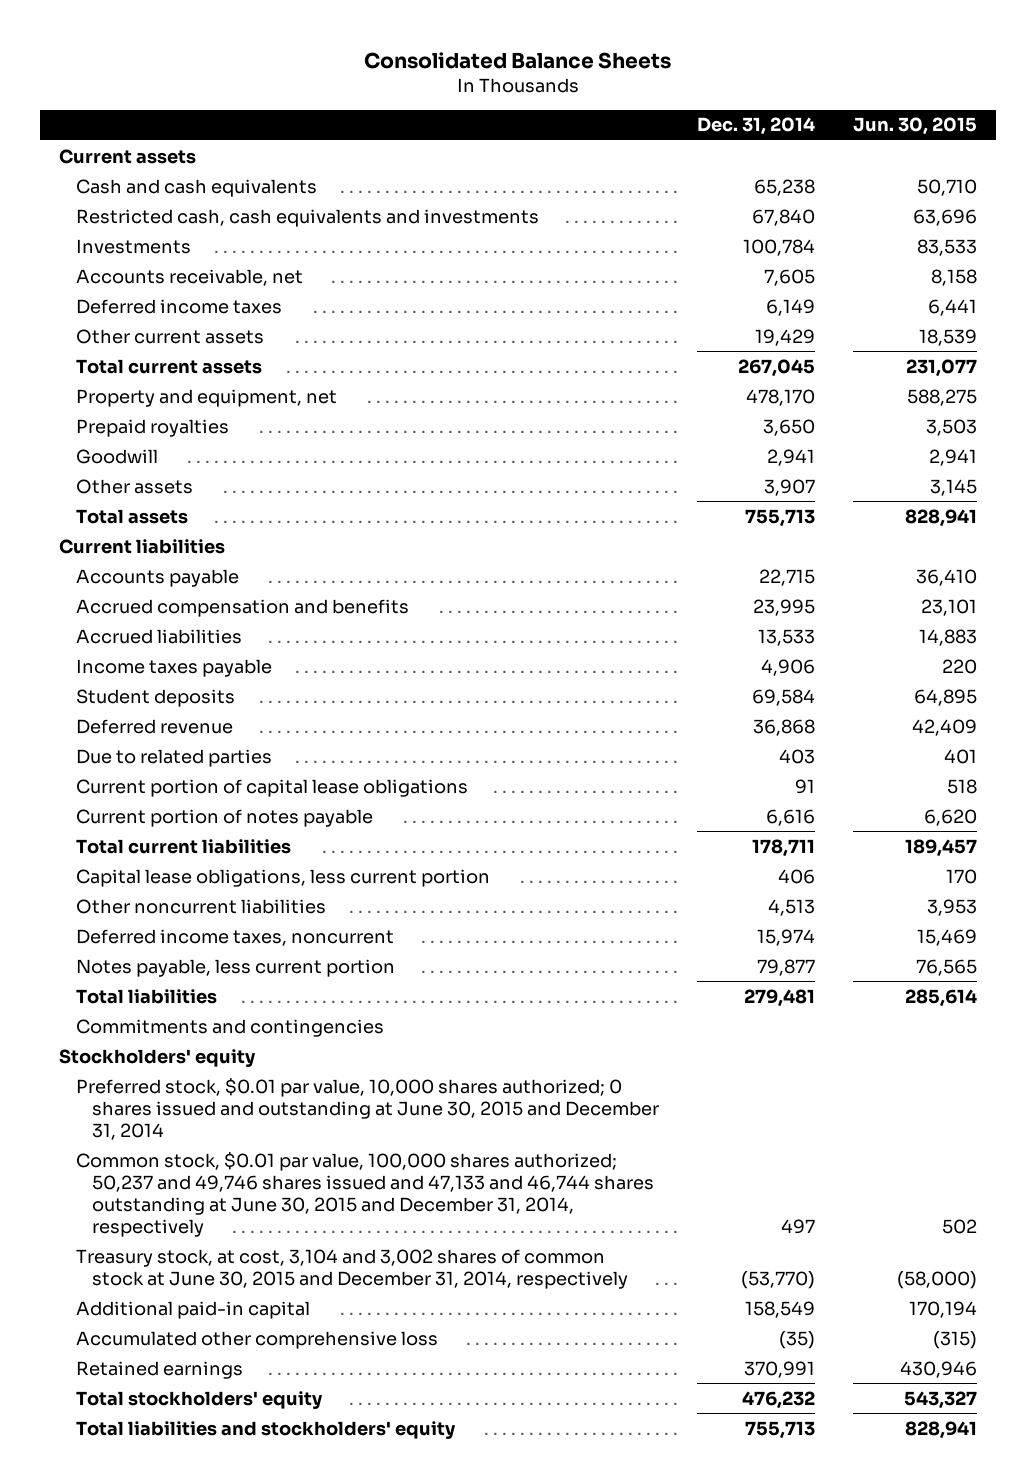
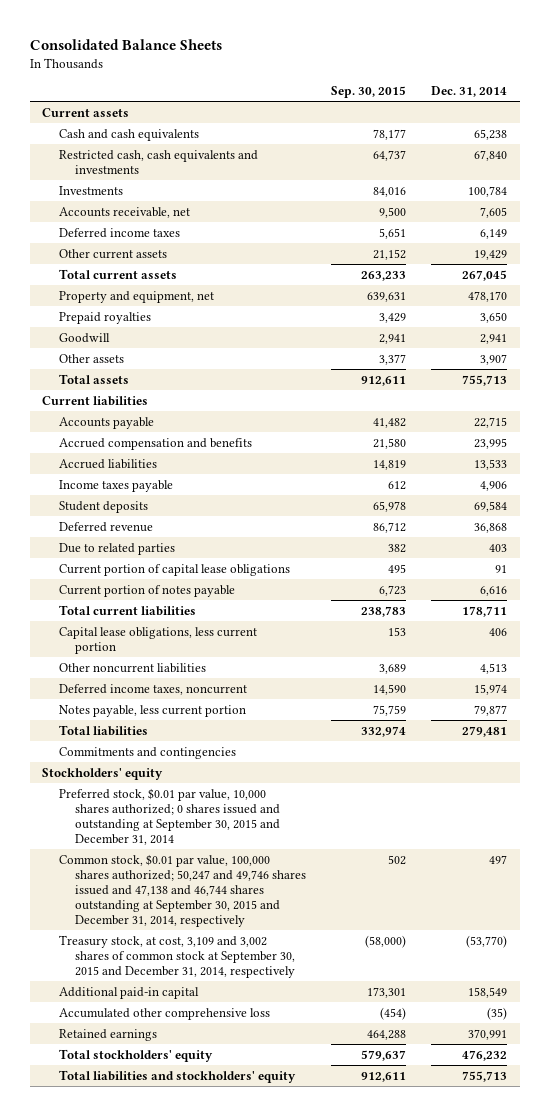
[852,117,977,136] Jun. 30, 2015 -> none
none -> [331,86,407,99] Sep. 30, 2015
[75,1077,660,1140] Preferred stock, $0.01 par value, 10,000 shares authorized; 0 shares issued and outstanding at June 30, 2015 and December 31, 2014 -> [58,787,280,846] Preferred stock, $0.01 par value, 10,000 shares authorized; 0 shares issued and outstanding at September 30, 2015 and December 31, 2014
[75,1151,655,1237] Common stock, $0.01 par value, 100,000 shares authorized; 50,237 and 49,746 shares issued and 47,133 and 46,744 shares outstanding at June 30, 2015 and December 31, 2014, respectively -> [58,853,306,928] Common stock, $0.01 par value, 100,000 shares authorized; 50,247 and 49,746 shares issued and 47,138 and 46,744 shares outstanding at September 30, 2015 and December 31, 2014, respectively
[75,1248,629,1289] Treasury stock, at cost, 3,104 and 3,002 shares of common stock at June 30, 2015 and December 31, 2014, respectively -> [58,934,295,978] Treasury stock, at cost, 3,109 and 3,002 shares of common stock at September 30, 2015 and December 31, 2014, respectively

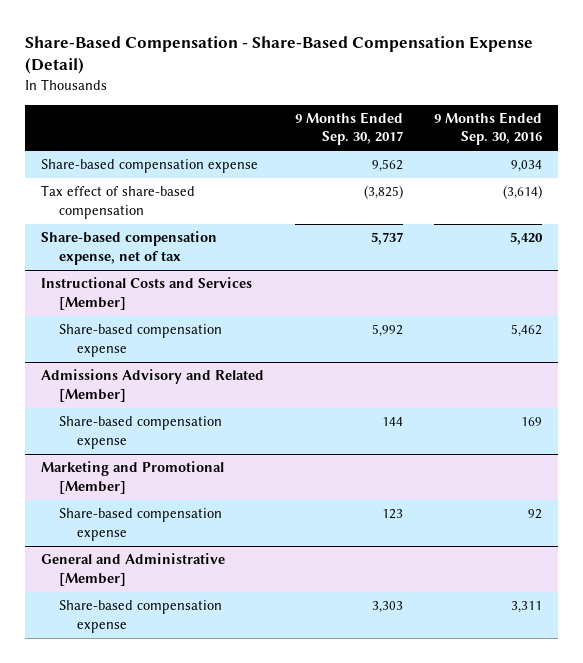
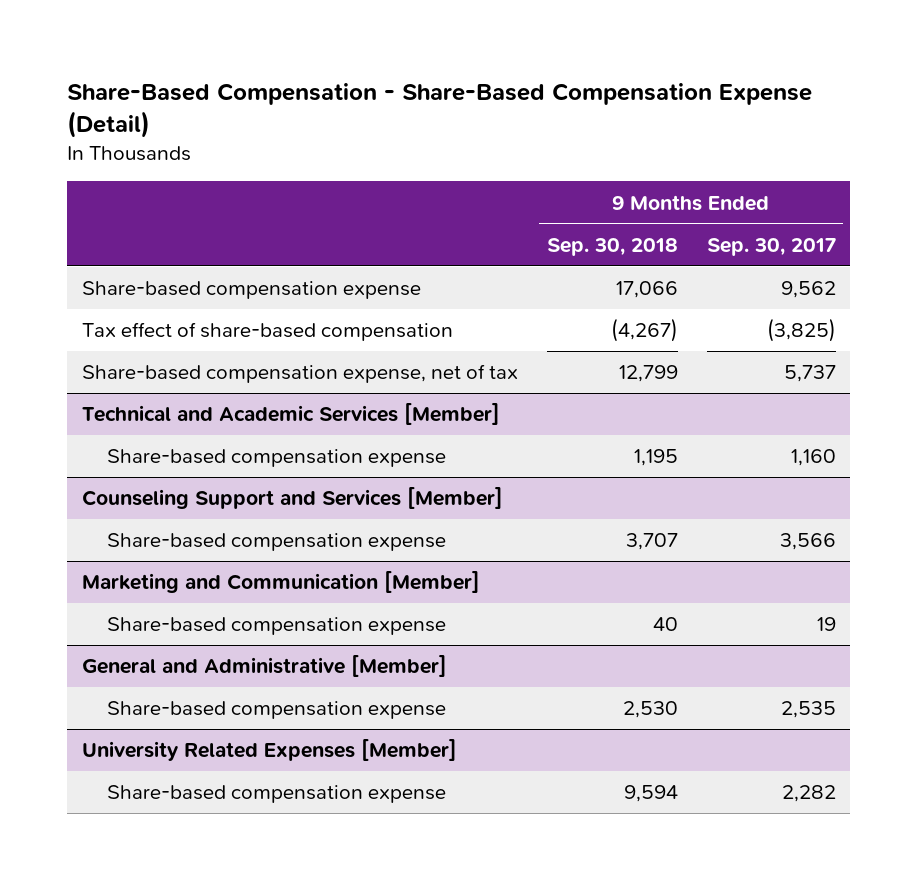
[434,111,543,146] 9 Months Ended Sep. 30, 2016 -> none
none -> [546,237,678,256] Sep. 30, 2018
[40,277,252,310] Instructional Costs and Services [Member] -> none
[40,369,264,402] Admissions Advisory and Related [Member] -> none
none -> [81,403,500,426] Technical and Academic Services [Member]
[372,324,404,338] 5,992 -> [790,449,836,467] 1,160
none -> [81,487,503,510] Counseling Support and Services [Member]
[382,417,404,427] 144 -> [779,533,836,551] 3,566
[40,461,224,494] Marketing and Promotional [Member] -> [81,571,480,594] Marketing and Communication [Member]
[382,509,404,520] 123 -> [816,617,836,632] 19
[372,601,404,614] 3,303 -> [780,701,836,719] 2,535
none -> [81,739,457,762] University Related Expenses [Member]
none -> [106,785,446,804] Share-based compensation expense

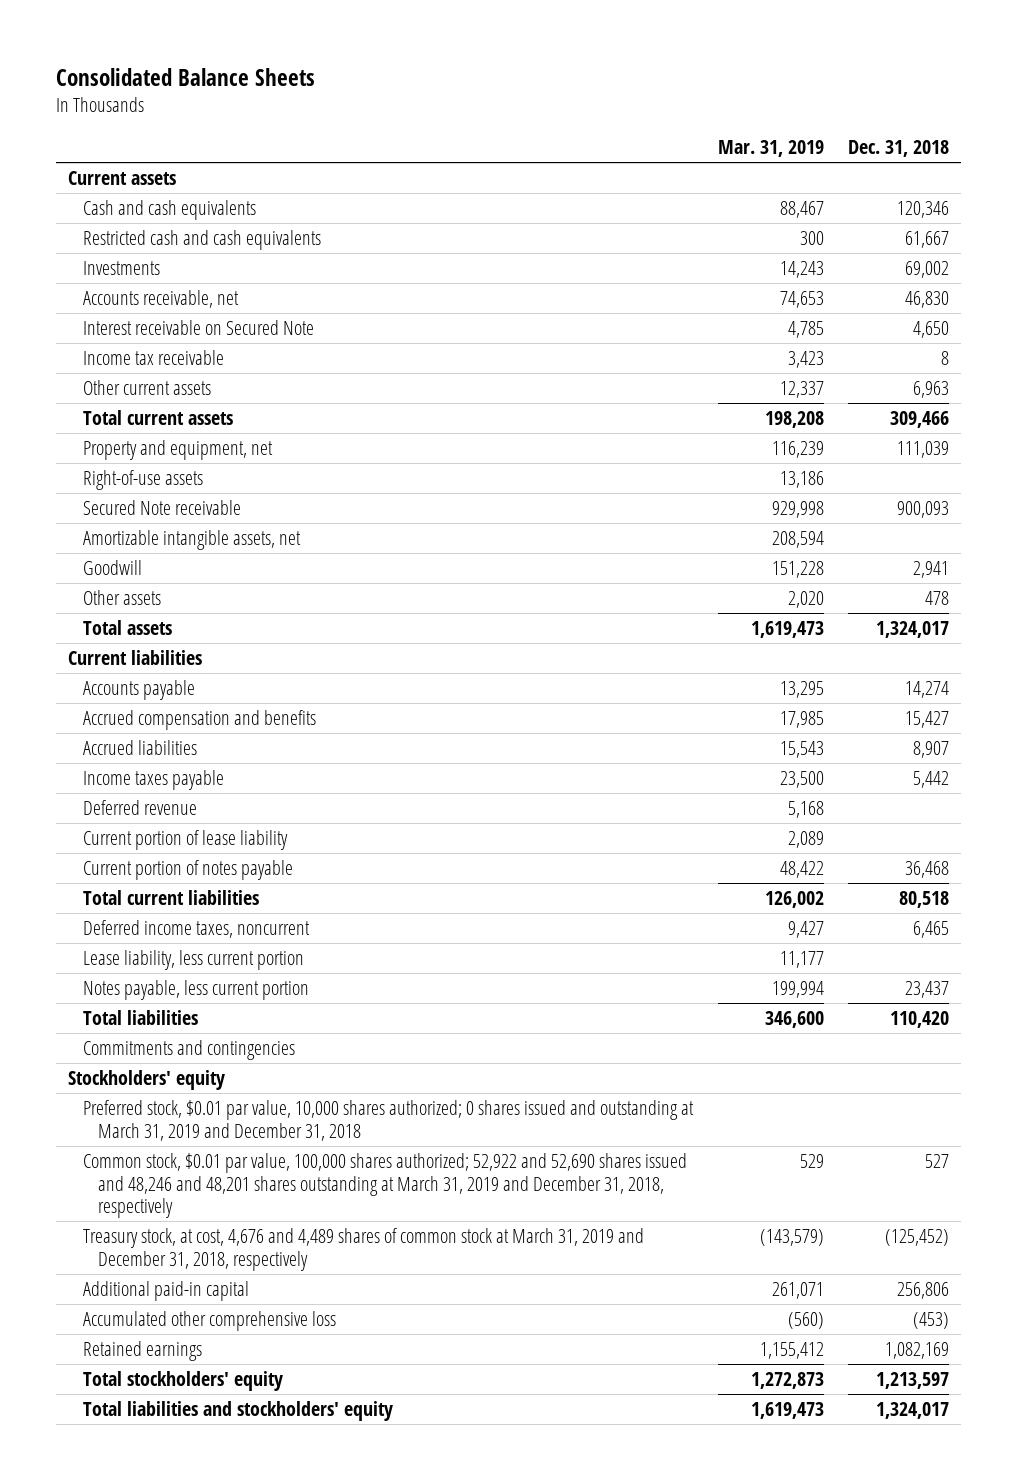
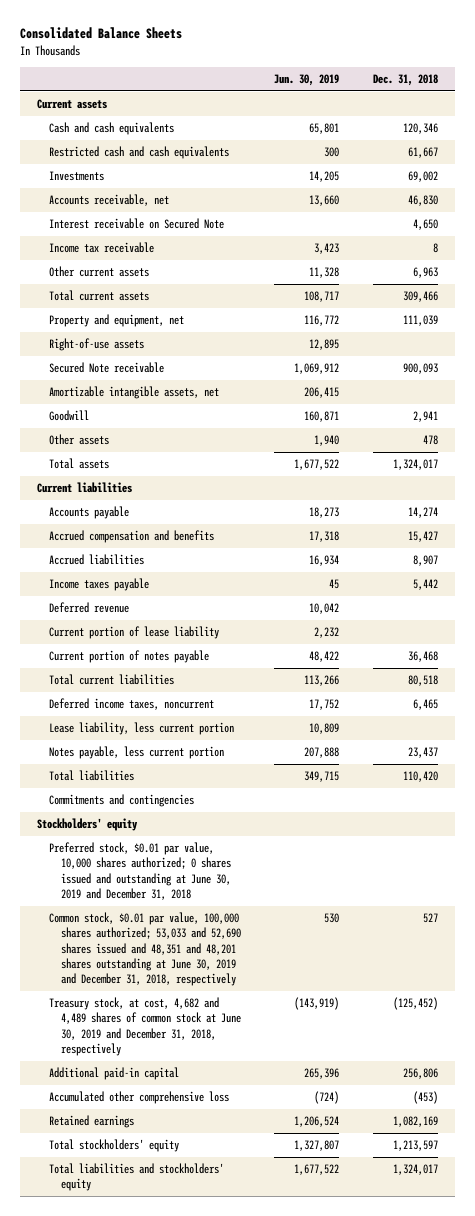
[717,140,824,158] Mar. 31, 2019 -> none
none -> [274,73,340,86] Jun. 30, 2019
[83,1100,695,1141] Preferred stock, $0.01 par value, 10,000 shares authorized; 0 shares issued and outstanding at March 31, 2019 and December 31, 2018 -> [48,842,231,900] Preferred stock, $0.01 par value, 10,000 shares authorized; 0 shares issued and outstanding at June 30, 2019 and December 31, 2018
[83,1153,688,1219] Common stock, $0.01 par value, 100,000 shares authorized; 52,922 and 52,690 shares issued and 48,246 and 48,201 shares outstanding at March 31, 2019 and December 31, 2018, respectively -> [48,912,241,986] Common stock, $0.01 par value, 100,000 shares authorized; 53,033 and 52,690 shares issued and 48,351 and 48,201 shares outstanding at June 30, 2019 and December 31, 2018, respectively
[83,1228,645,1271] Treasury stock, at cost, 4,676 and 4,489 shares of common stock at March 31, 2019 and December 31, 2018, respectively -> [48,997,241,1056] Treasury stock, at cost, 4,682 and 4,489 shares of common stock at June 30, 2019 and December 31, 2018, respectively

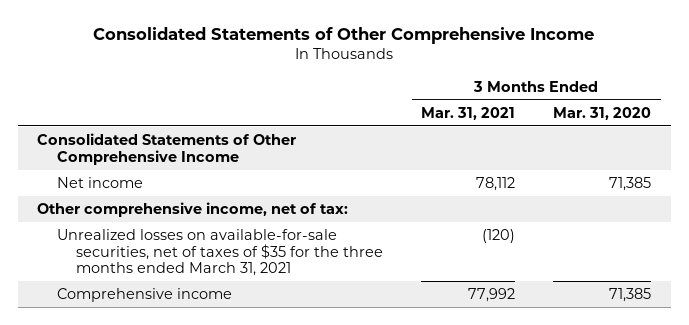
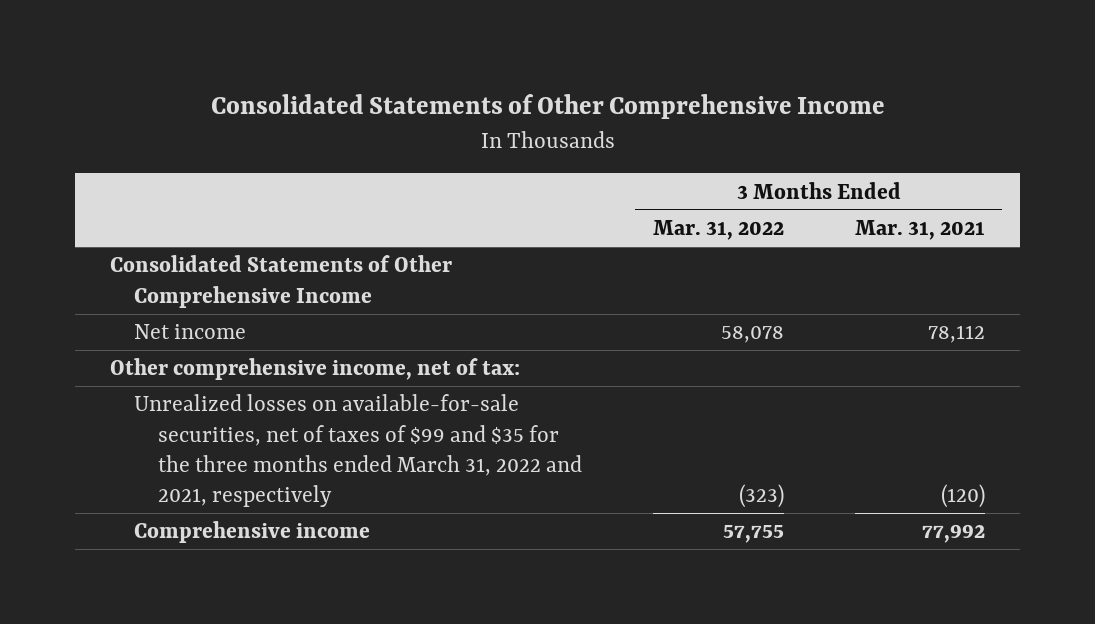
[553,106,652,120] Mar. 31, 2020 -> none
none -> [652,220,784,241] Mar. 31, 2022
[56,228,384,277] Unrealized losses on available-for-sale securities, net of taxes of $35 for the three months ended March 31, 2021 -> [134,394,582,507] Unrealized losses on available-for-sale securities, net of taxes of $99 and $35 for the three months ended March 31, 2022 and 2021, respectively

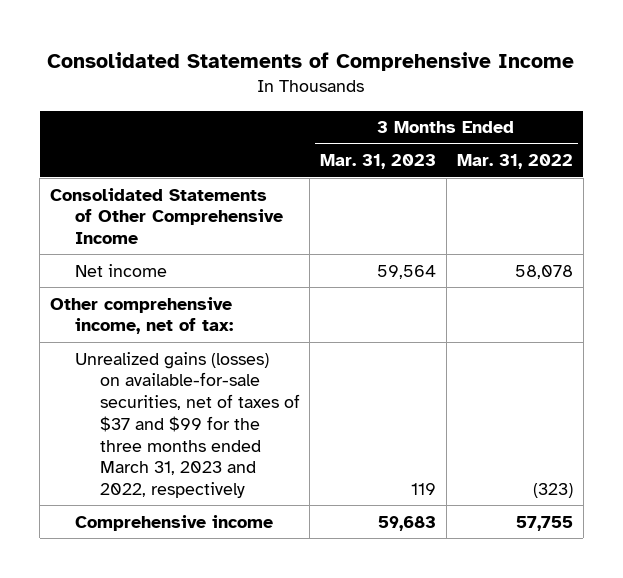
[210,94,885,120] Consolidated Statements of Other Comprehensive Income -> [47,51,575,71] Consolidated Statements of Comprehensive Income
[854,220,985,241] Mar. 31, 2021 -> none
none -> [320,154,437,170] Mar. 31, 2023
[134,394,582,507] Unrealized losses on available-for-sale securities, net of taxes of $99 and $35 for the three months ended March 31, 2022 and 2021, respectively -> [74,351,300,499] Unrealized gains (losses) on available-for-sale securities, net of taxes of $37 and $99 for the three months ended March 31, 2023 and 2022, respectively

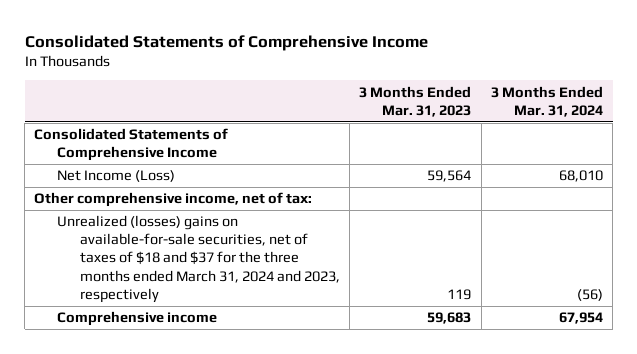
[456,154,573,170] Mar. 31, 2022 -> none
none -> [490,85,603,117] 3 Months Ended Mar. 31, 2024
[50,187,283,245] Consolidated Statements of Other Comprehensive Income -> [34,128,229,162] Consolidated Statements of Comprehensive Income
[74,263,167,277] Net income -> [57,170,176,183] Net Income (Loss)
[74,351,300,499] Unrealized gains (losses) on available-for-sale securities, net of taxes of $37 and $99 for the three months ended March 31, 2023 and 2022, respectively -> [57,215,340,303] Unrealized (losses) gains on available-for-sale securities, net of taxes of $18 and $37 for the three months ended March 31, 2024 and 2023, respectively

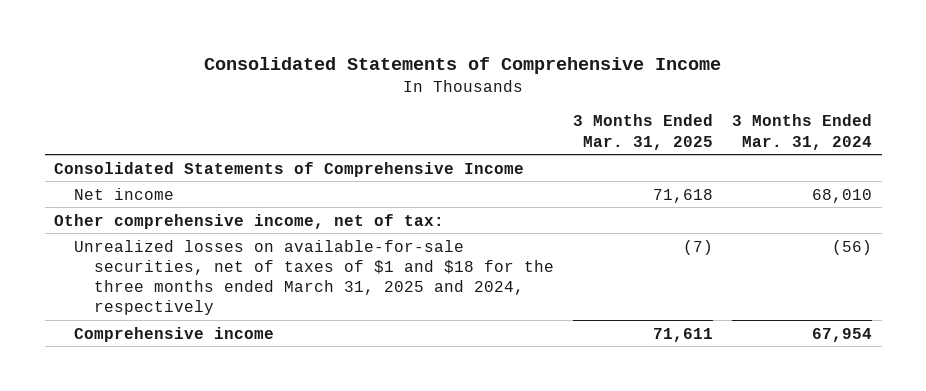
[359,85,472,117] 3 Months Ended Mar. 31, 2023 -> none
none -> [573,114,714,150] 3 Months Ended Mar. 31, 2025
[57,170,176,183] Net Income (Loss) -> [74,187,175,200] Net income
[57,215,340,303] Unrealized (losses) gains on available-for-sale securities, net of taxes of $18 and $37 for the three months ended March 31, 2024 and 2023, respectively -> [74,239,555,316] Unrealized losses on available-for-sale securities, net of taxes of $1 and $18 for the three months ended March 31, 2025 and 2024, respectively

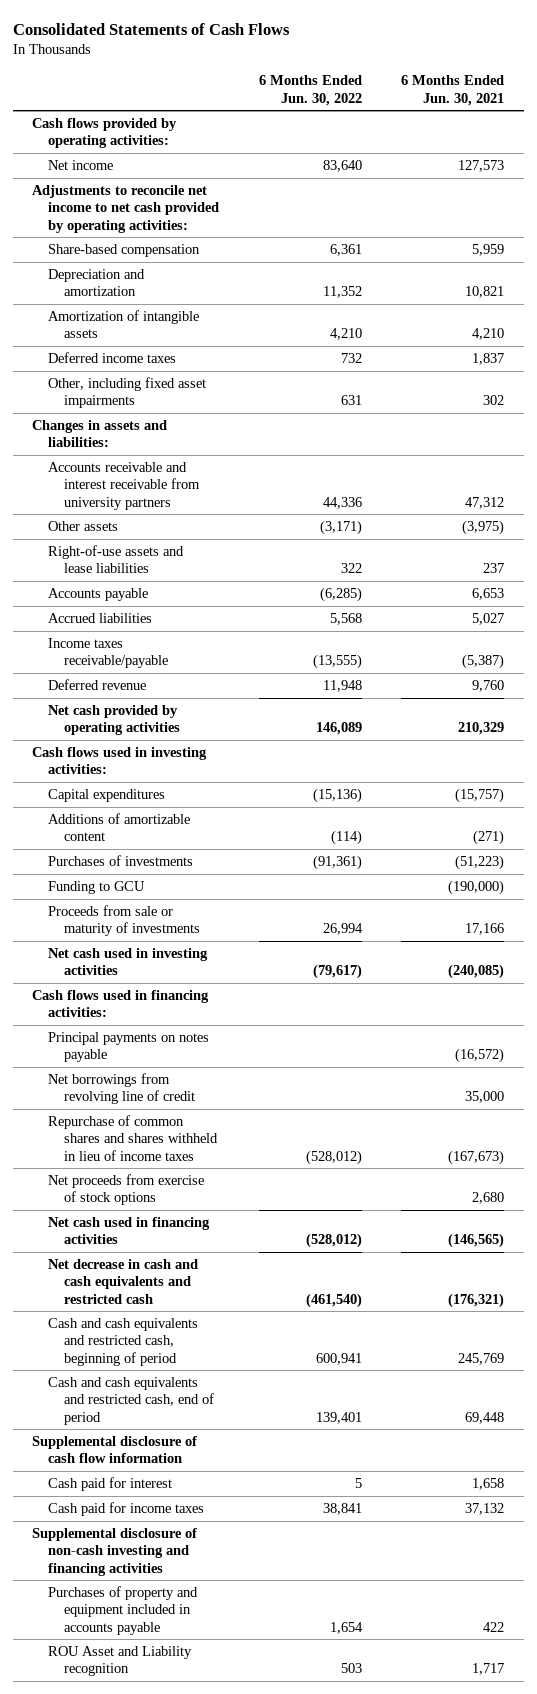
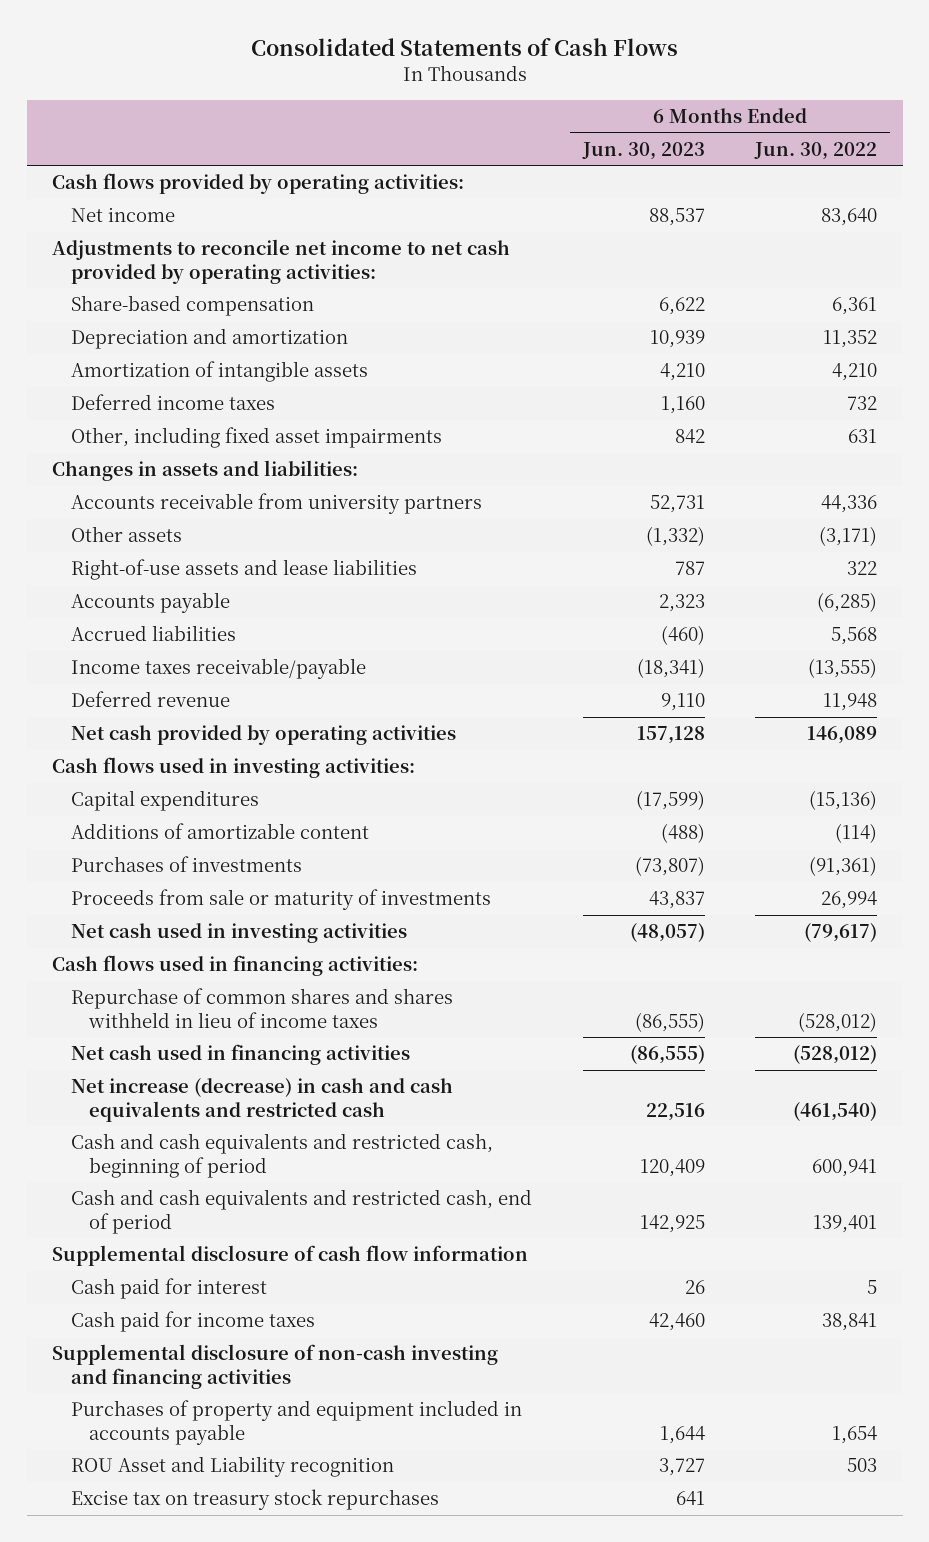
[401,75,505,106] 6 Months Ended Jun. 30, 2021 -> none
none -> [581,141,705,160] Jun. 30, 2023
[48,461,201,510] Accounts receivable and interest receivable from university partners -> [70,493,482,515] Accounts receivable from university partners
[48,880,146,894] Funding to GCU -> none
[48,1031,210,1063] Principal payments on notes payable -> none
[48,1072,196,1105] Net borrowings from revolving line of credit -> none
[48,1173,205,1206] Net proceeds from exercise of stock options -> none
[48,1258,199,1304] Net decrease in cash and cash equivalents and restricted cash -> [70,1078,453,1122] Net increase (decrease) in cash and cash equivalents and restricted cash
none -> [70,1489,439,1511] Excise tax on treasury stock repurchases

